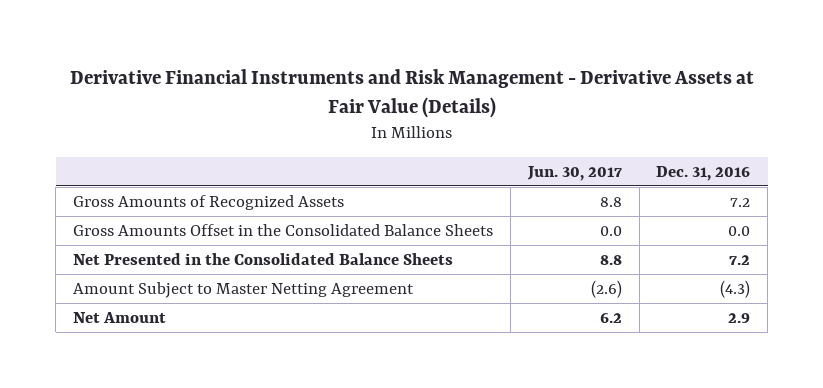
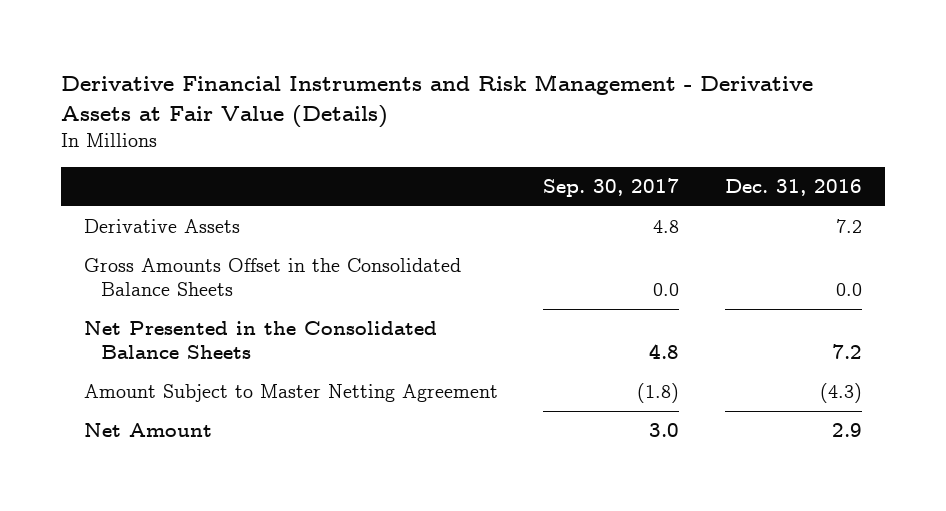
[526,165,622,181] Jun. 30, 2017 -> none
none -> [543,177,680,197] Sep. 30, 2017
[72,194,344,210] Gross Amounts of Recognized Assets -> [83,219,240,234] Derivative Assets

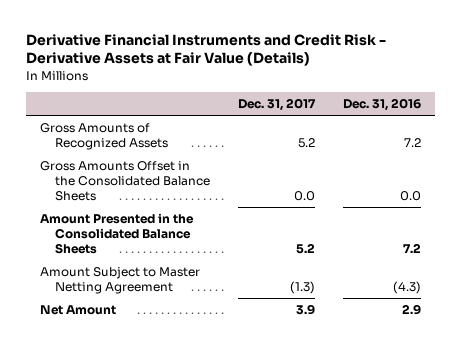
[61,74,814,129] Derivative Financial Instruments and Risk Management - Derivative Assets at Fair Value (Details) -> [25,33,386,67] Derivative Financial Instruments and Credit Risk - Derivative Assets at Fair Value (Details)
[543,177,680,197] Sep. 30, 2017 -> none
none -> [238,98,317,112] Dec. 31, 2017
[83,219,240,234] Derivative Assets -> [39,123,169,150] Gross Amounts of Recognized Assets
[83,321,437,360] Net Presented in the Consolidated Balance Sheets -> [39,213,194,254] Amount Presented in the Consolidated Balance Sheets

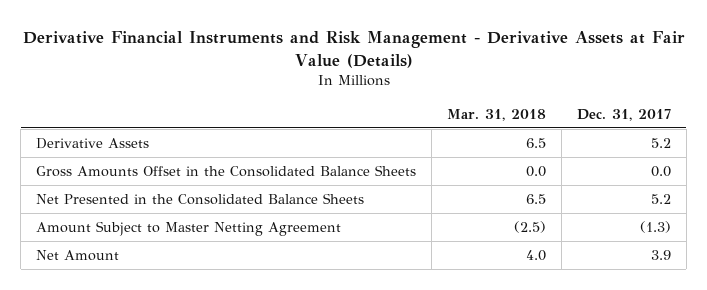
[25,33,386,67] Derivative Financial Instruments and Credit Risk - Derivative Assets at Fair Value (Details) -> [22,31,685,68] Derivative Financial Instruments and Risk Management - Derivative Assets at Fair Value (Details)
[342,98,421,112] Dec. 31, 2016 -> none
none -> [447,108,547,121] Mar. 31, 2018
[39,123,169,150] Gross Amounts of Recognized Assets -> [36,138,150,150] Derivative Assets
[39,213,194,254] Amount Presented in the Consolidated Balance Sheets -> [36,193,365,206] Net Presented in the Consolidated Balance Sheets

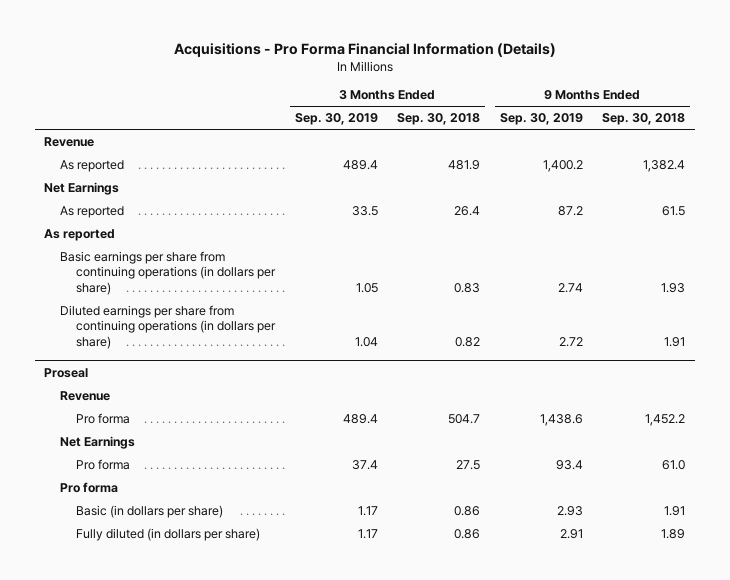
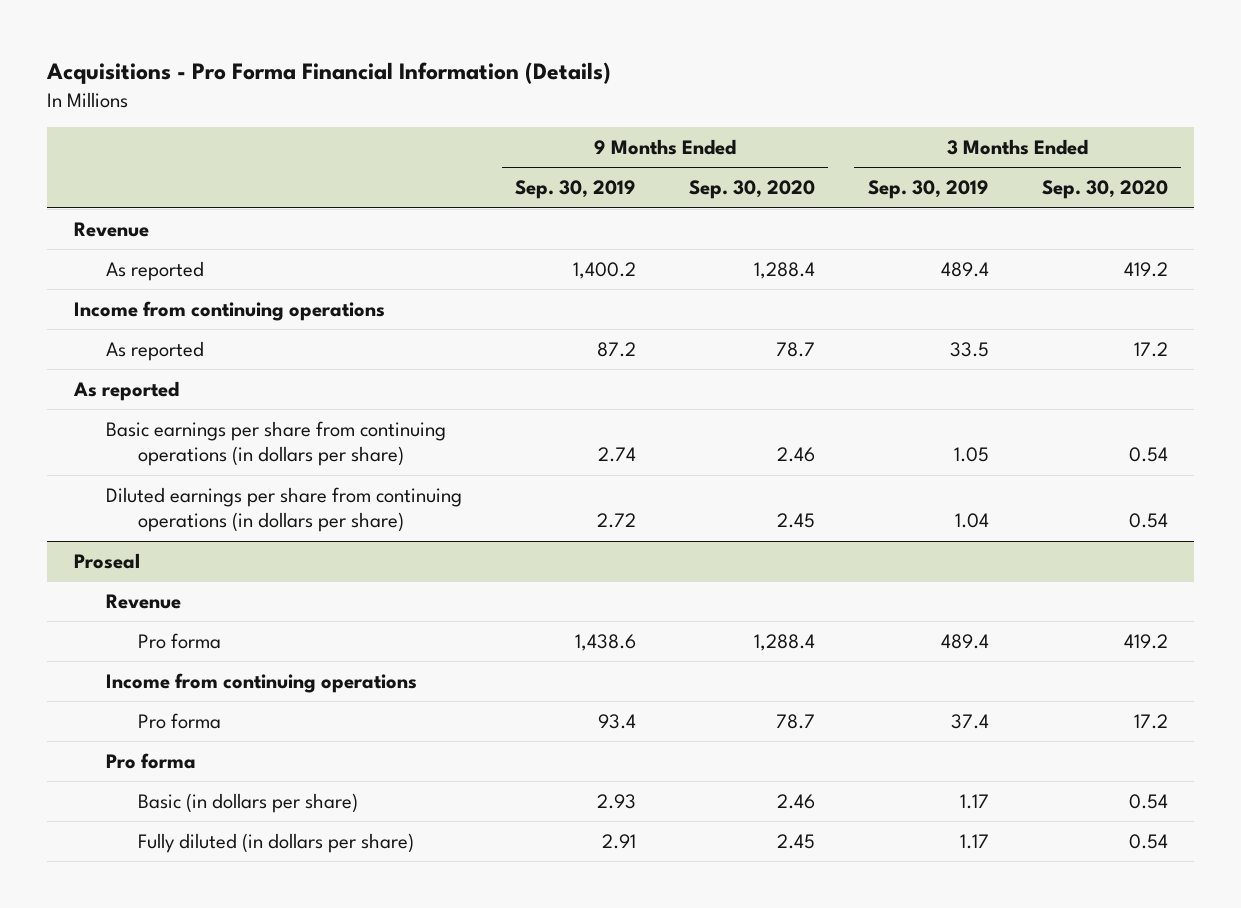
[397,113,481,126] Sep. 30, 2018 -> none
[602,113,686,126] Sep. 30, 2018 -> none
none -> [688,180,815,200] Sep. 30, 2020
none -> [1041,180,1168,200] Sep. 30, 2020
[44,181,120,195] Net Earnings -> [73,300,385,321] Income from continuing operations
[60,435,136,449] Net Earnings -> [105,672,417,693] Income from continuing operations

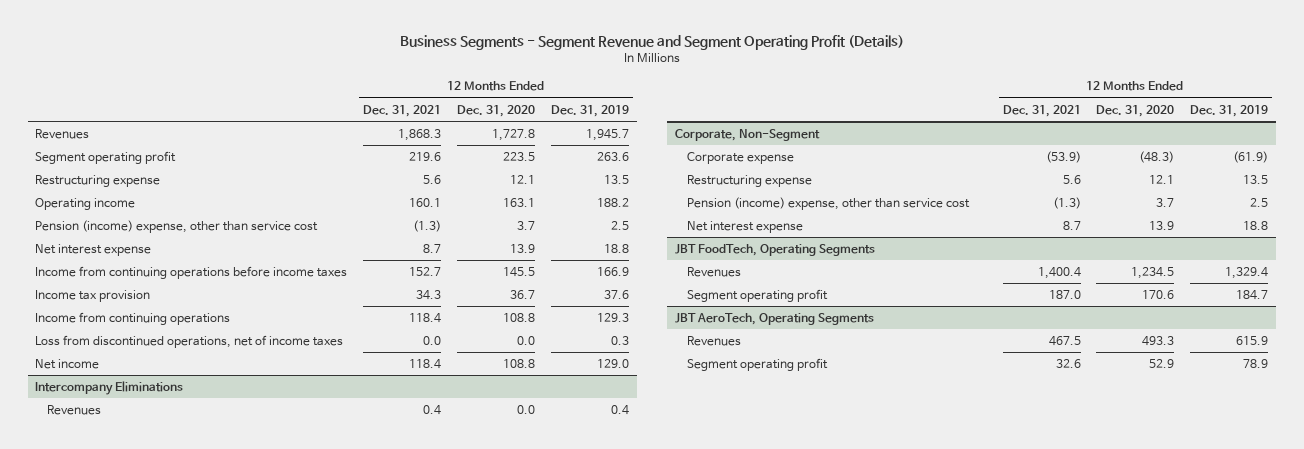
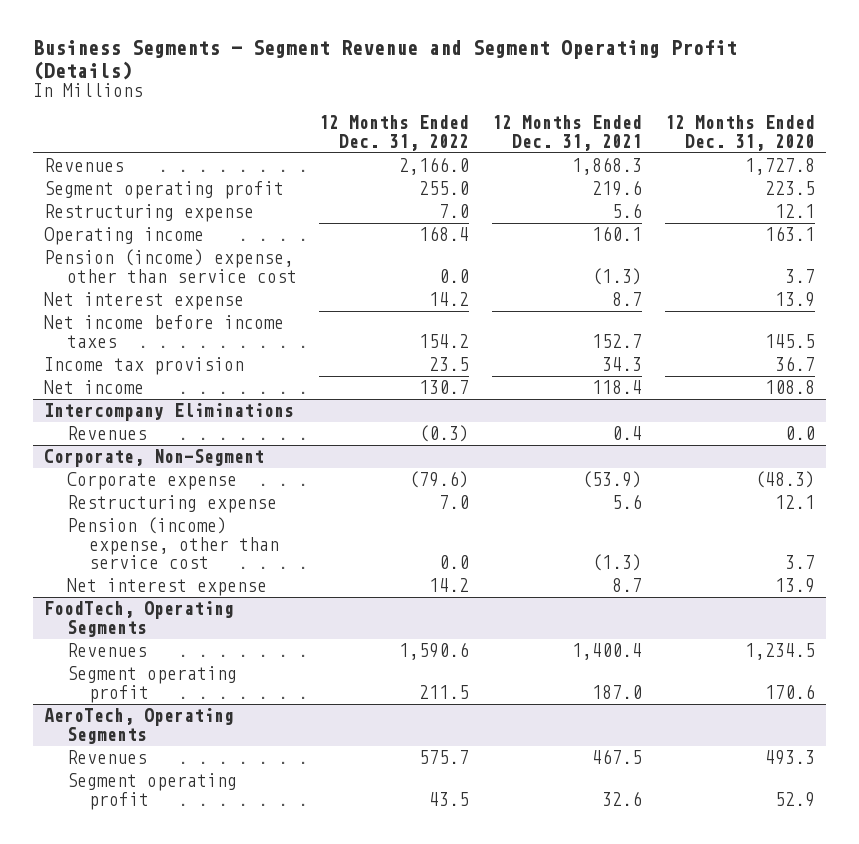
[550,104,629,117] Dec. 31, 2019 -> none
none -> [319,115,470,151] 12 Months Ended Dec. 31, 2022
[35,265,348,279] Income from continuing operations before income taxes -> [44,315,285,348] Net income before income taxes
[35,311,231,325] Income from continuing operations -> none
[35,334,344,348] Loss from discontinued operations, net of income taxes -> none
[674,243,875,256] JBT FoodTech, Operating Segments -> [44,601,235,637] FoodTech, Operating Segments
[674,312,874,325] JBT AeroTech, Operating Segments -> [44,708,235,744] AeroTech, Operating Segments

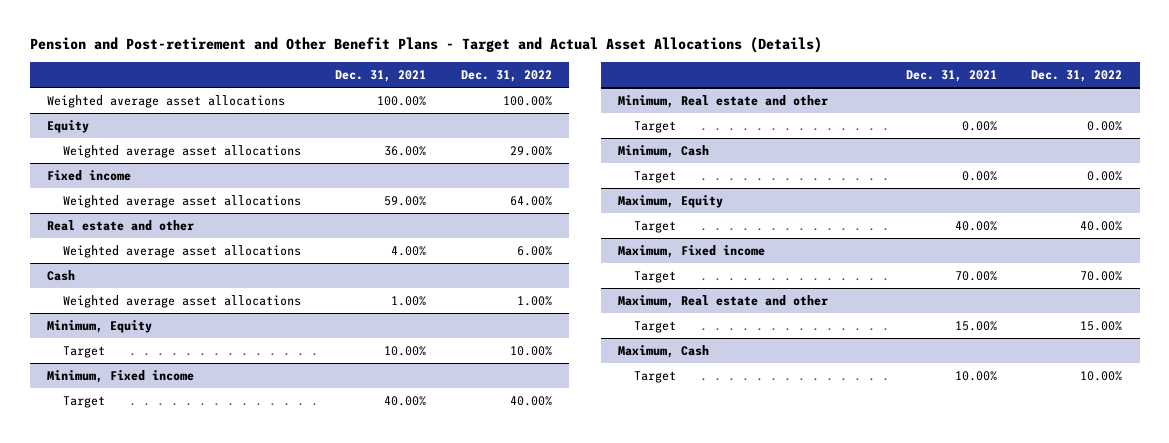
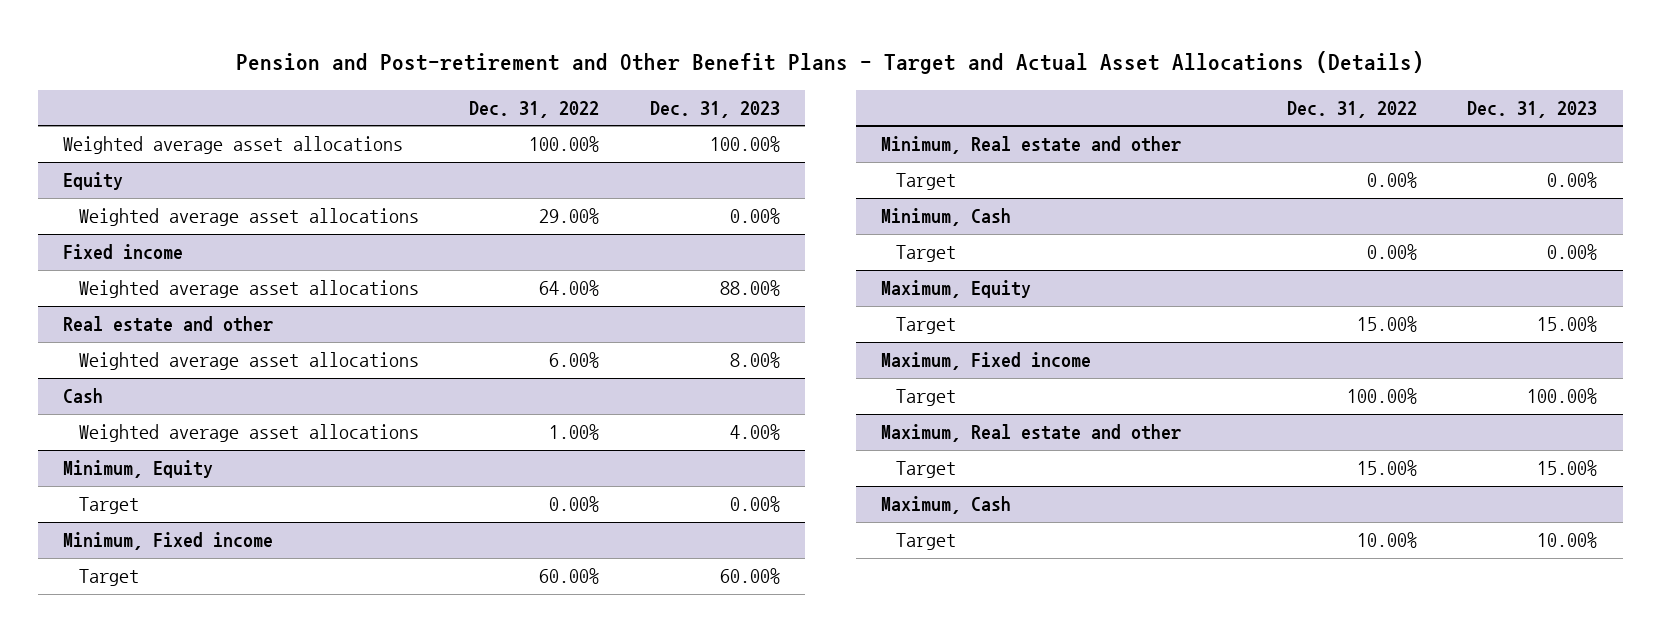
[335,70,427,83] Dec. 31, 2021 -> none
none -> [650,100,781,118] Dec. 31, 2023
[509,346,552,357] 10.00% -> [549,496,600,513] 0.00%
[509,396,552,407] 40.00% -> [539,568,600,585] 60.00%
[1080,221,1123,232] 40.00% -> [1356,316,1417,333] 15.00%
[1080,271,1123,282] 70.00% -> [1346,388,1417,405] 100.00%

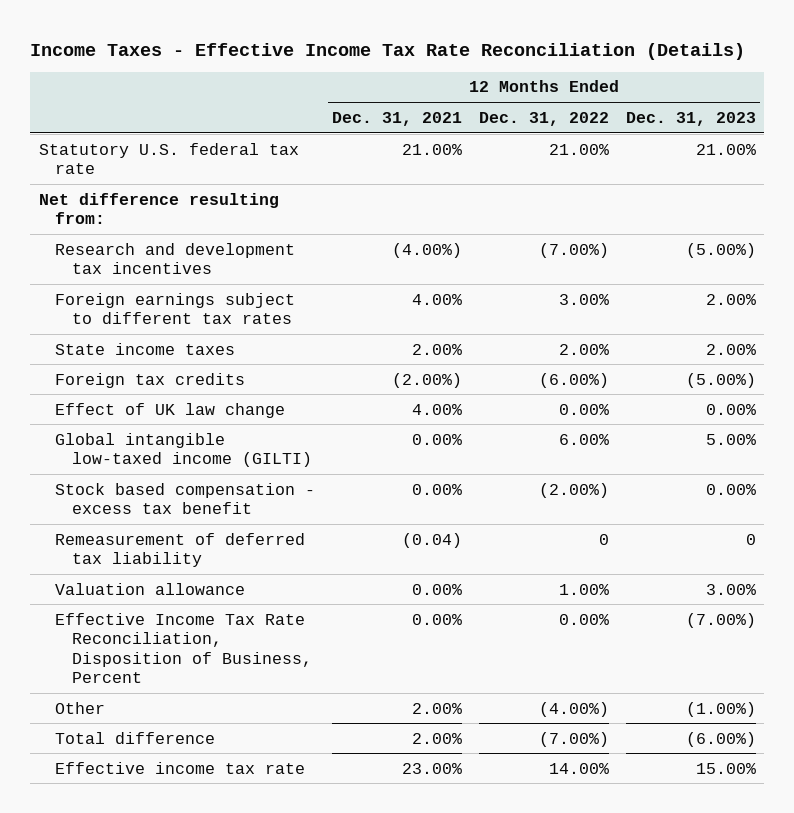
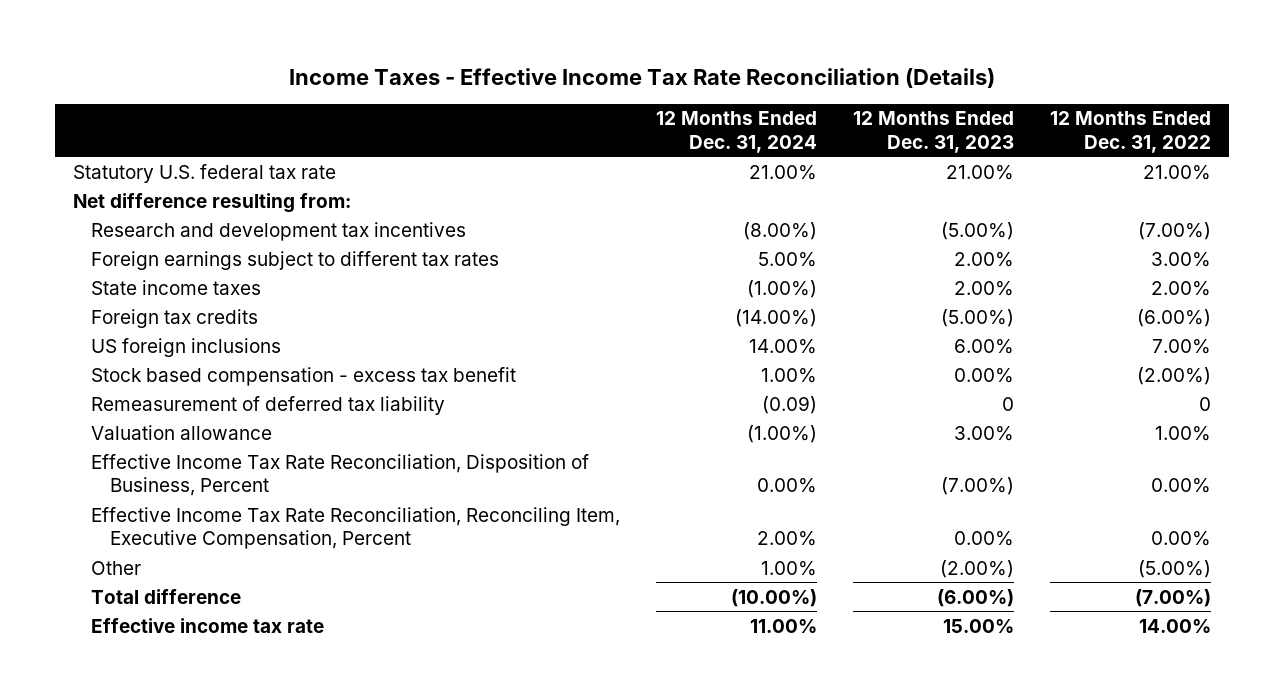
[332,111,463,126] Dec. 31, 2021 -> none
none -> [656,111,818,153] 12 Months Ended Dec. 31, 2024
[55,402,286,418] Effect of UK law change -> none
[55,432,312,468] Global intangible low-taxed income (GILTI) -> none
none -> [91,337,282,357] US foreign inclusions
none -> [91,506,621,549] Effective Income Tax Rate Reconciliation, Reconciling Item, Executive Compensation, Percent
[538,701,609,717] (4.00%) -> [1138,559,1212,578] (5.00%)
[685,701,756,717] (1.00%) -> [940,559,1015,578] (2.00%)

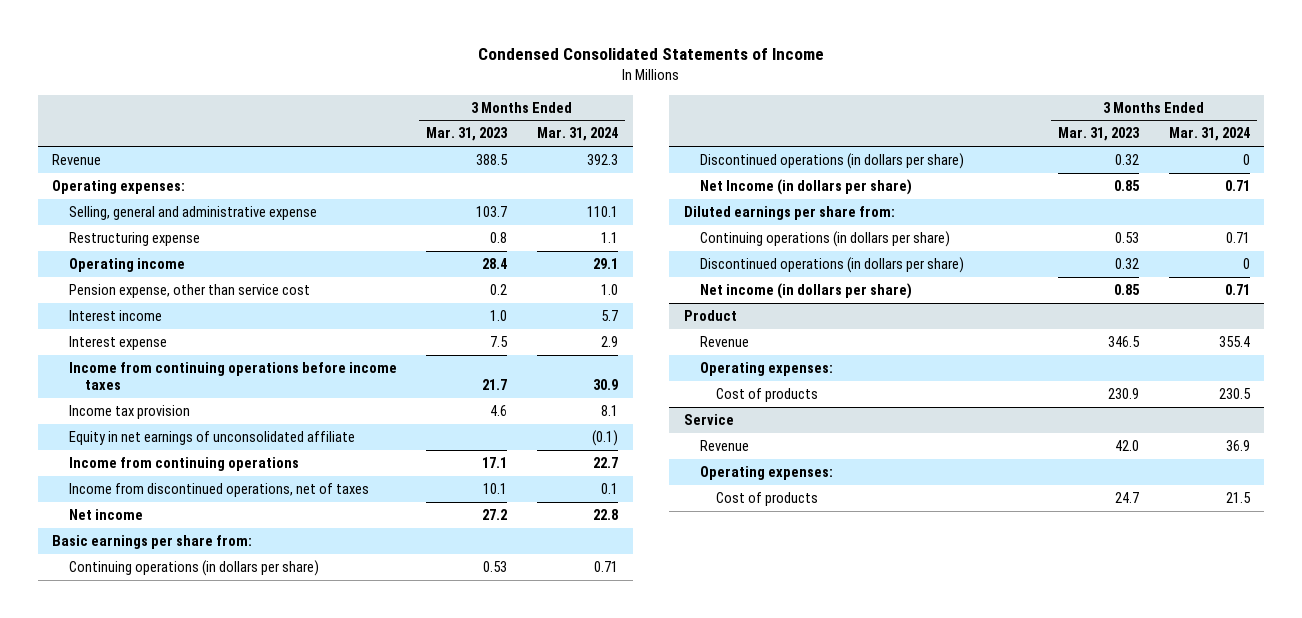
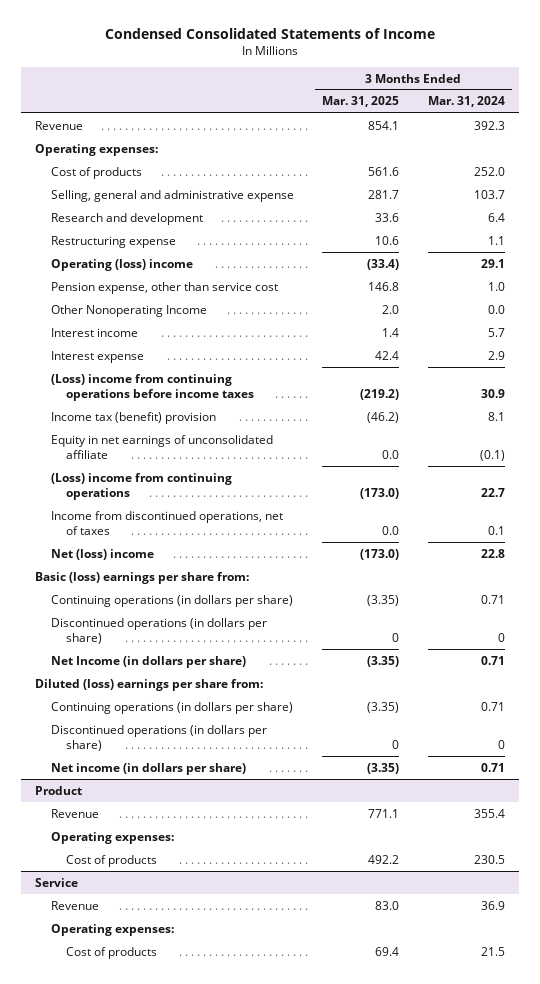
[426,127,509,142] Mar. 31, 2023 -> none
none -> [322,96,400,108] Mar. 31, 2025
none -> [50,166,142,179] Cost of products
[586,206,618,218] 110.1 -> [473,189,505,199] 103.7
none -> [50,212,203,225] Research and development
[68,258,185,273] Operating income -> [50,258,193,271] Operating (loss) income
none -> [50,304,207,317] Other Nonoperating Income
[68,362,397,390] Income from continuing operations before income taxes -> [50,373,255,401] (Loss) income from continuing operations before income taxes
[68,405,190,420] Income tax provision -> [50,411,216,424] Income tax (benefit) provision
[68,457,299,472] Income from continuing operations -> [50,472,232,500] (Loss) income from continuing operations
[68,509,143,521] Net income -> [50,548,154,560] Net (loss) income
[52,535,253,550] Basic earnings per share from: -> [35,571,250,584] Basic (loss) earnings per share from:
[684,206,896,221] Diluted earnings per share from: -> [35,678,264,691] Diluted (loss) earnings per share from:

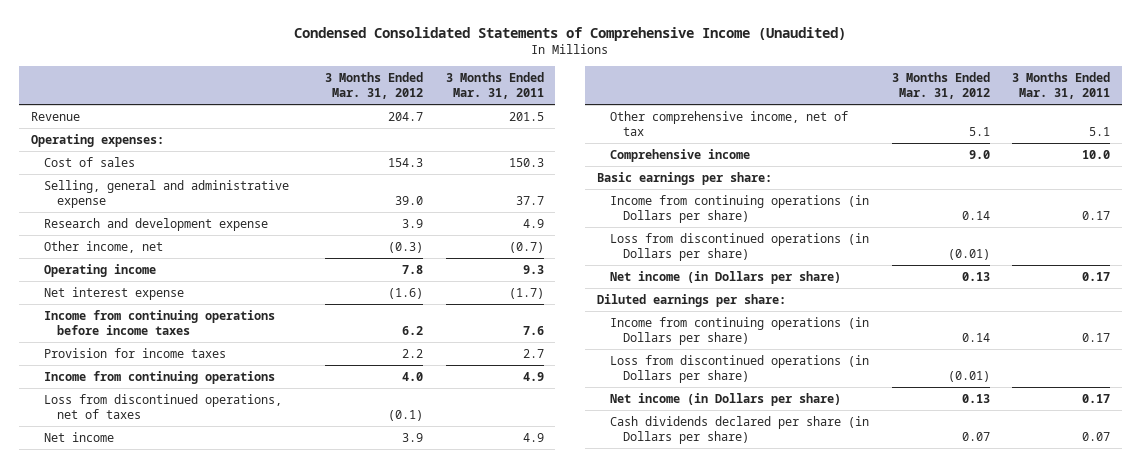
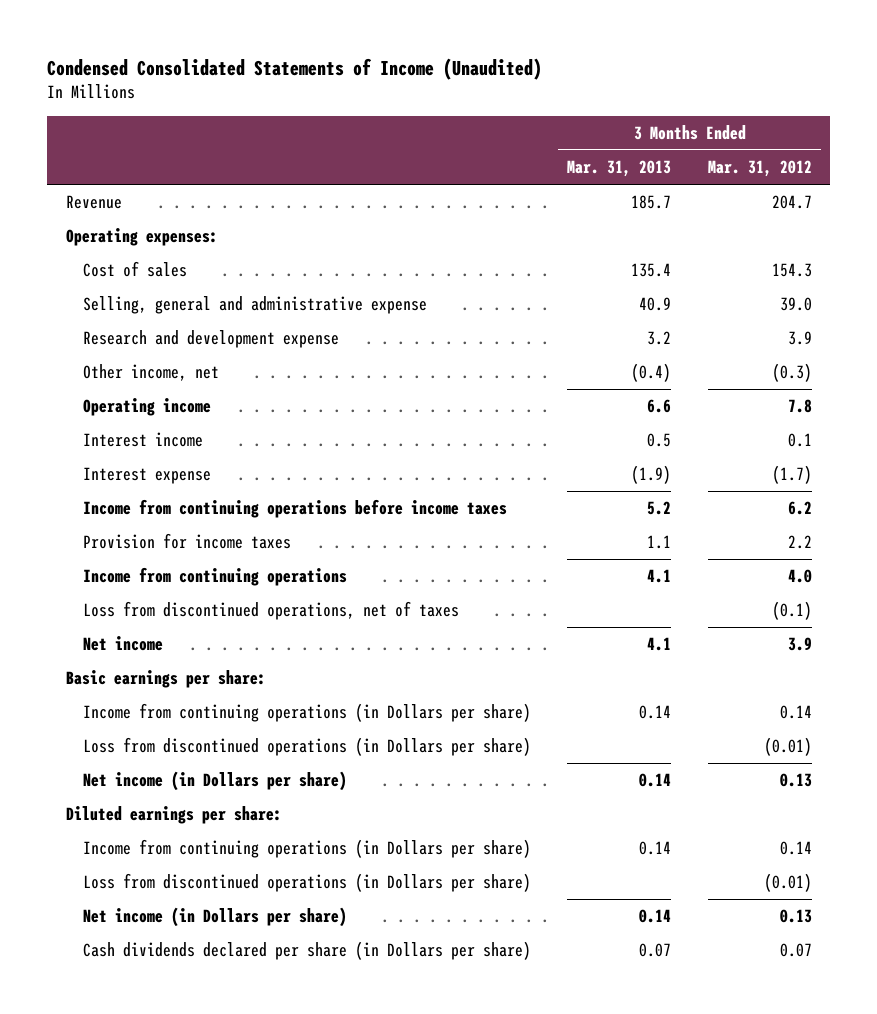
[294,26,847,41] Condensed Consolidated Statements of Comprehensive Income (Unaudited) -> [47,57,543,80] Condensed Consolidated Statements of Income (Unaudited)
[446,71,545,100] 3 Months Ended Mar. 31, 2011 -> none
none -> [567,160,672,178] Mar. 31, 2013
none -> [83,432,204,448] Interest income
[43,286,184,300] Net interest expense -> [83,467,212,485] Interest expense
[388,287,424,299] (1.6) -> [771,465,812,485] (1.7)
[609,110,848,137] Other comprehensive income, net of tax -> none
[609,148,750,162] Comprehensive income -> none

